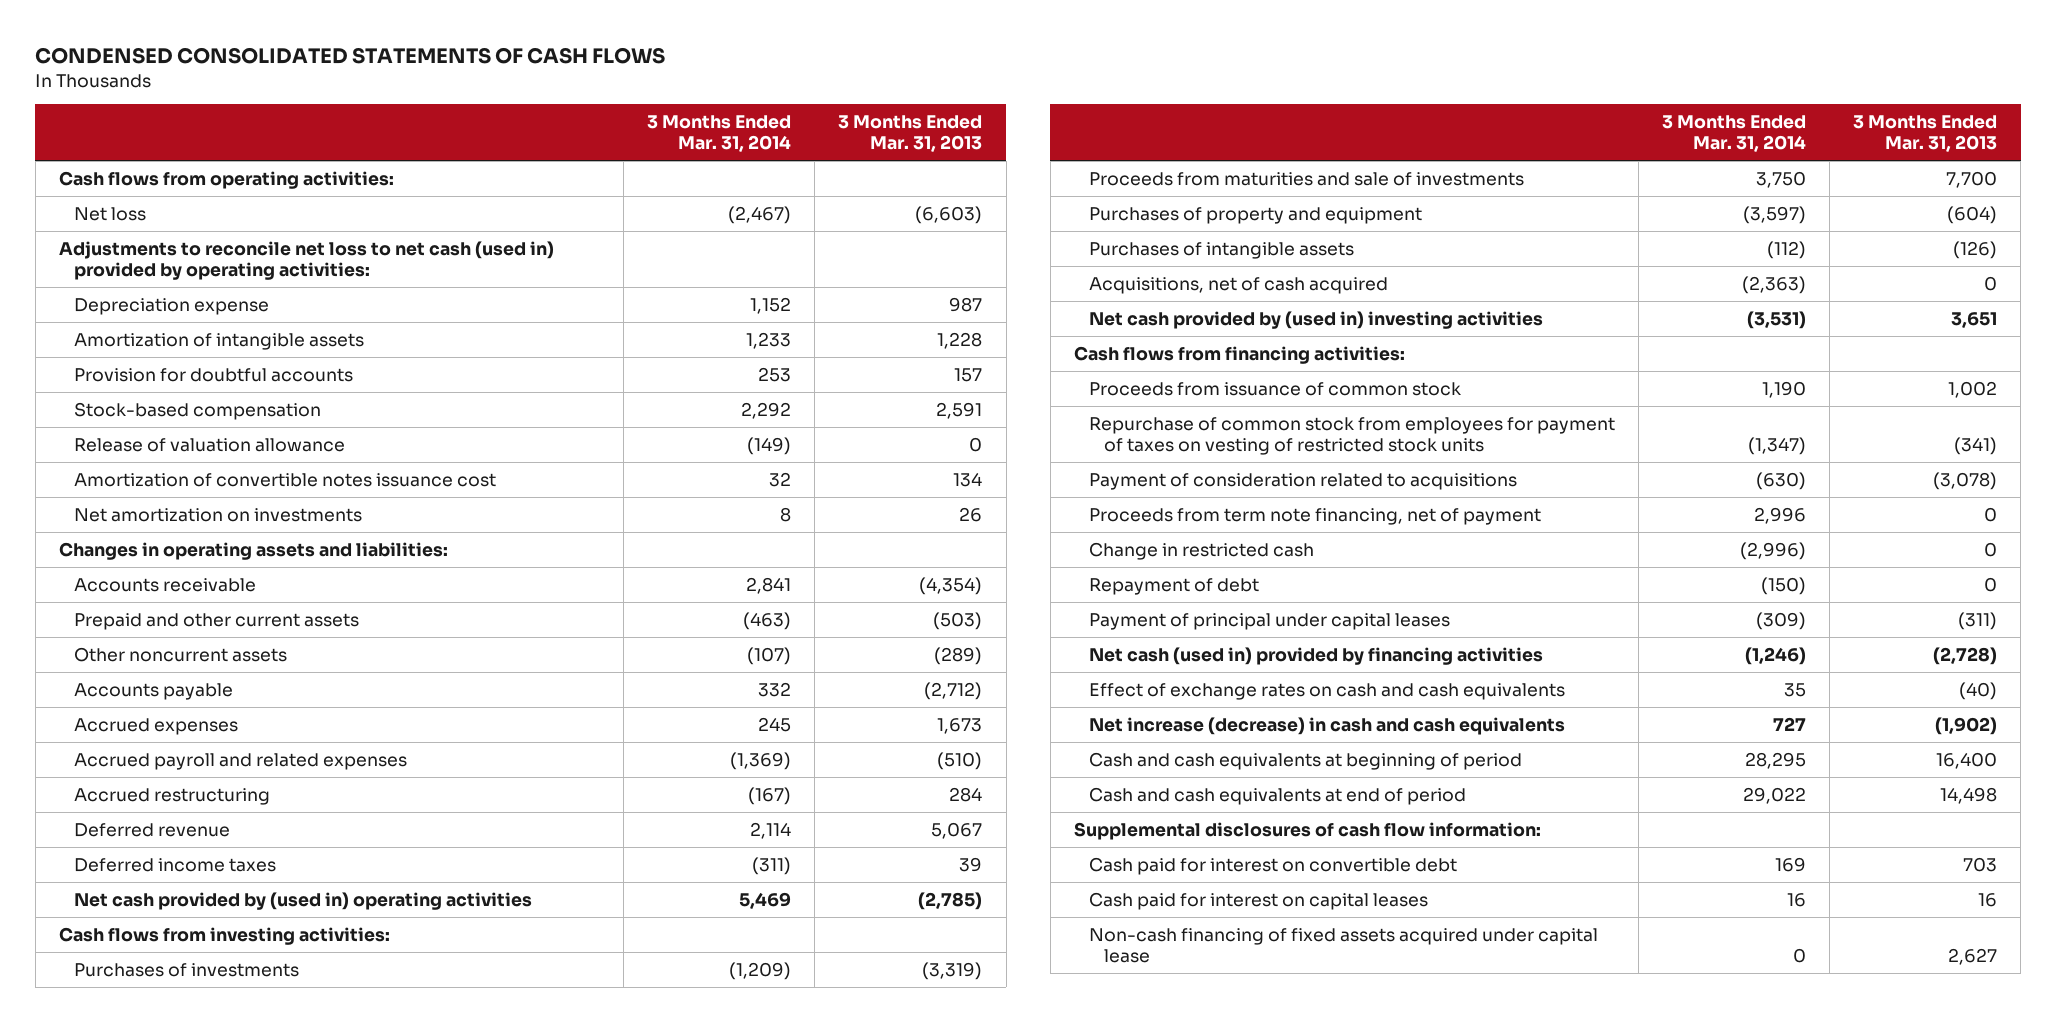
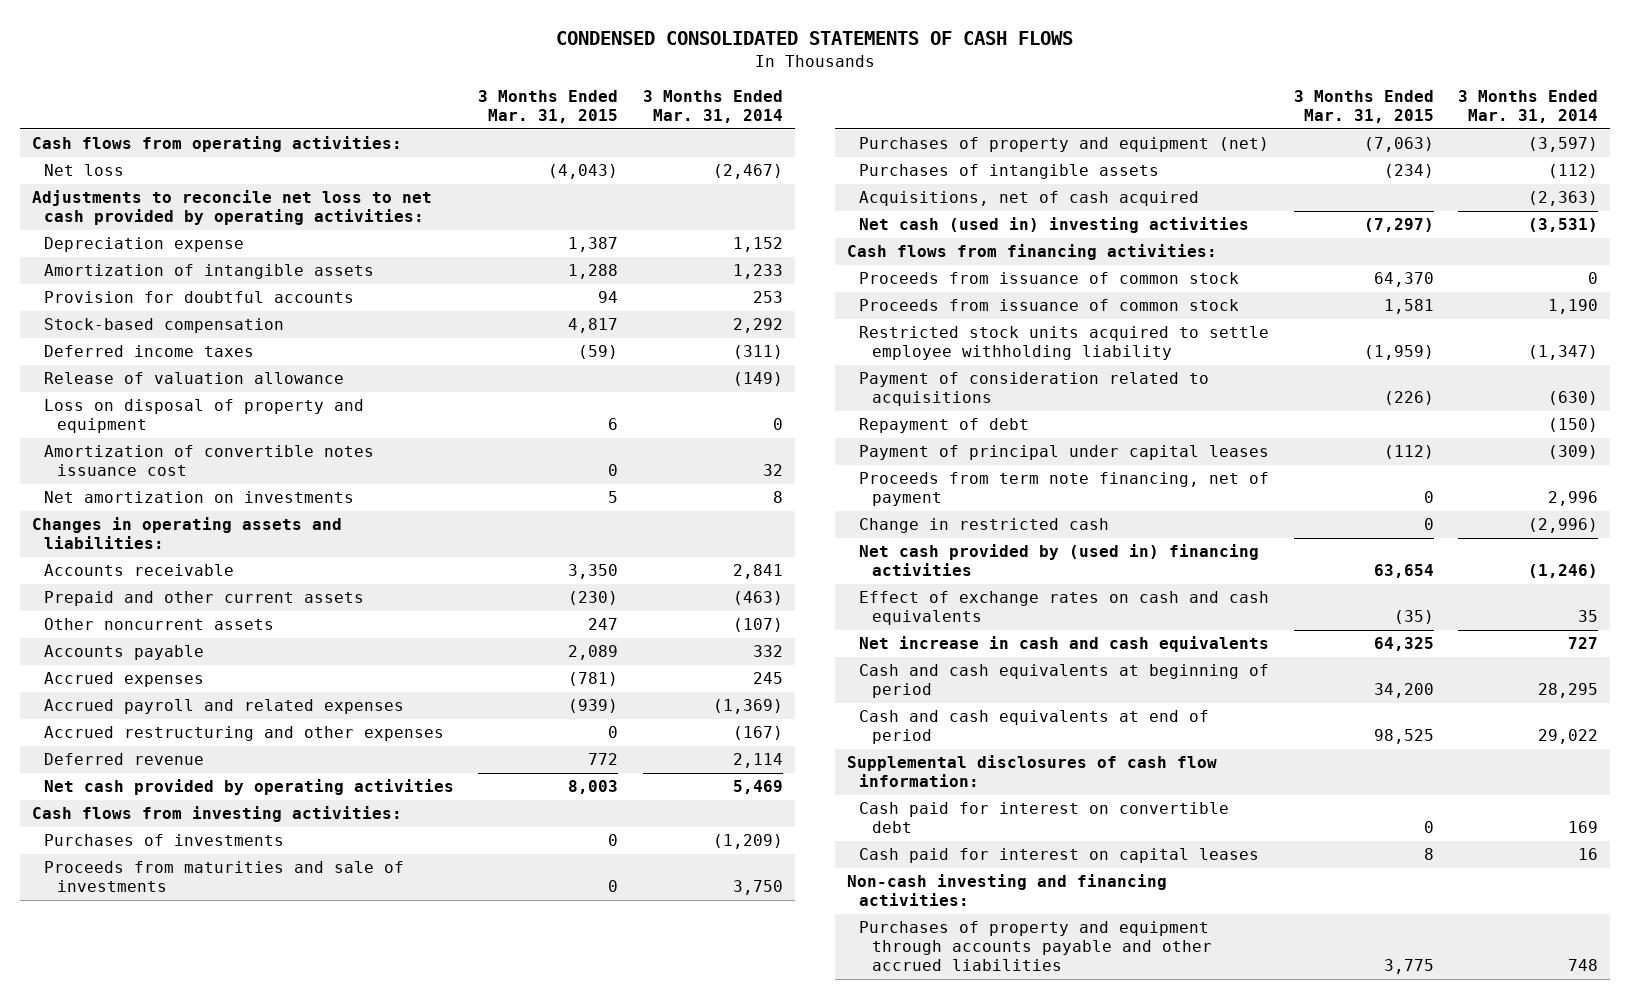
[838,114,983,153] 3 Months Ended Mar. 31, 2013 -> none
none -> [478,90,619,124] 3 Months Ended Mar. 31, 2015
[58,240,554,281] Adjustments to reconcile net loss to net cash (used in) provided by operating activities: -> [31,190,432,226] Adjustments to reconcile net loss to net cash provided by operating activities:
[74,857,277,872] Deferred income taxes -> [44,345,255,358] Deferred income taxes
none -> [44,399,365,434] Loss on disposal of property and equipment
[74,787,271,805] Accrued restructuring -> [44,726,445,742] Accrued restructuring and other expenses
[74,891,533,910] Net cash provided by (used in) operating activities -> [44,779,455,796] Net cash provided by operating activities
[1088,206,1422,224] Purchases of property and equipment -> [859,137,1270,153] Purchases of property and equipment (net)
[1088,310,1543,329] Net cash provided by (used in) investing activities -> [859,217,1250,234] Net cash (used in) investing activities
none -> [859,272,1240,285] Proceeds from issuance of common stock
[1088,416,1615,456] Repurchase of common stock from employees for payment of taxes on vesting of restricted stock units -> [859,326,1270,361] Restricted stock units acquired to settle employee withholding liability
[1088,507,1541,525] Proceeds from term note financing, net of payment -> [859,472,1270,507] Proceeds from term note financing, net of payment
[1088,541,1314,560] Change in restricted cash -> [859,518,1110,534] Change in restricted cash
[1088,646,1543,665] Net cash (used in) provided by financing activities -> [859,544,1260,577] Net cash provided by (used in) financing activities
[1088,716,1565,735] Net increase (decrease) in cash and cash equivalents -> [859,636,1270,653] Net increase in cash and cash equivalents
[1088,927,1598,964] Non-cash financing of fixed assets acquired under capital lease -> none
none -> [847,874,1168,907] Non-cash investing and financing activities:
none -> [859,921,1212,972] Purchases of property and equipment through accounts payable and other accrued liabilities

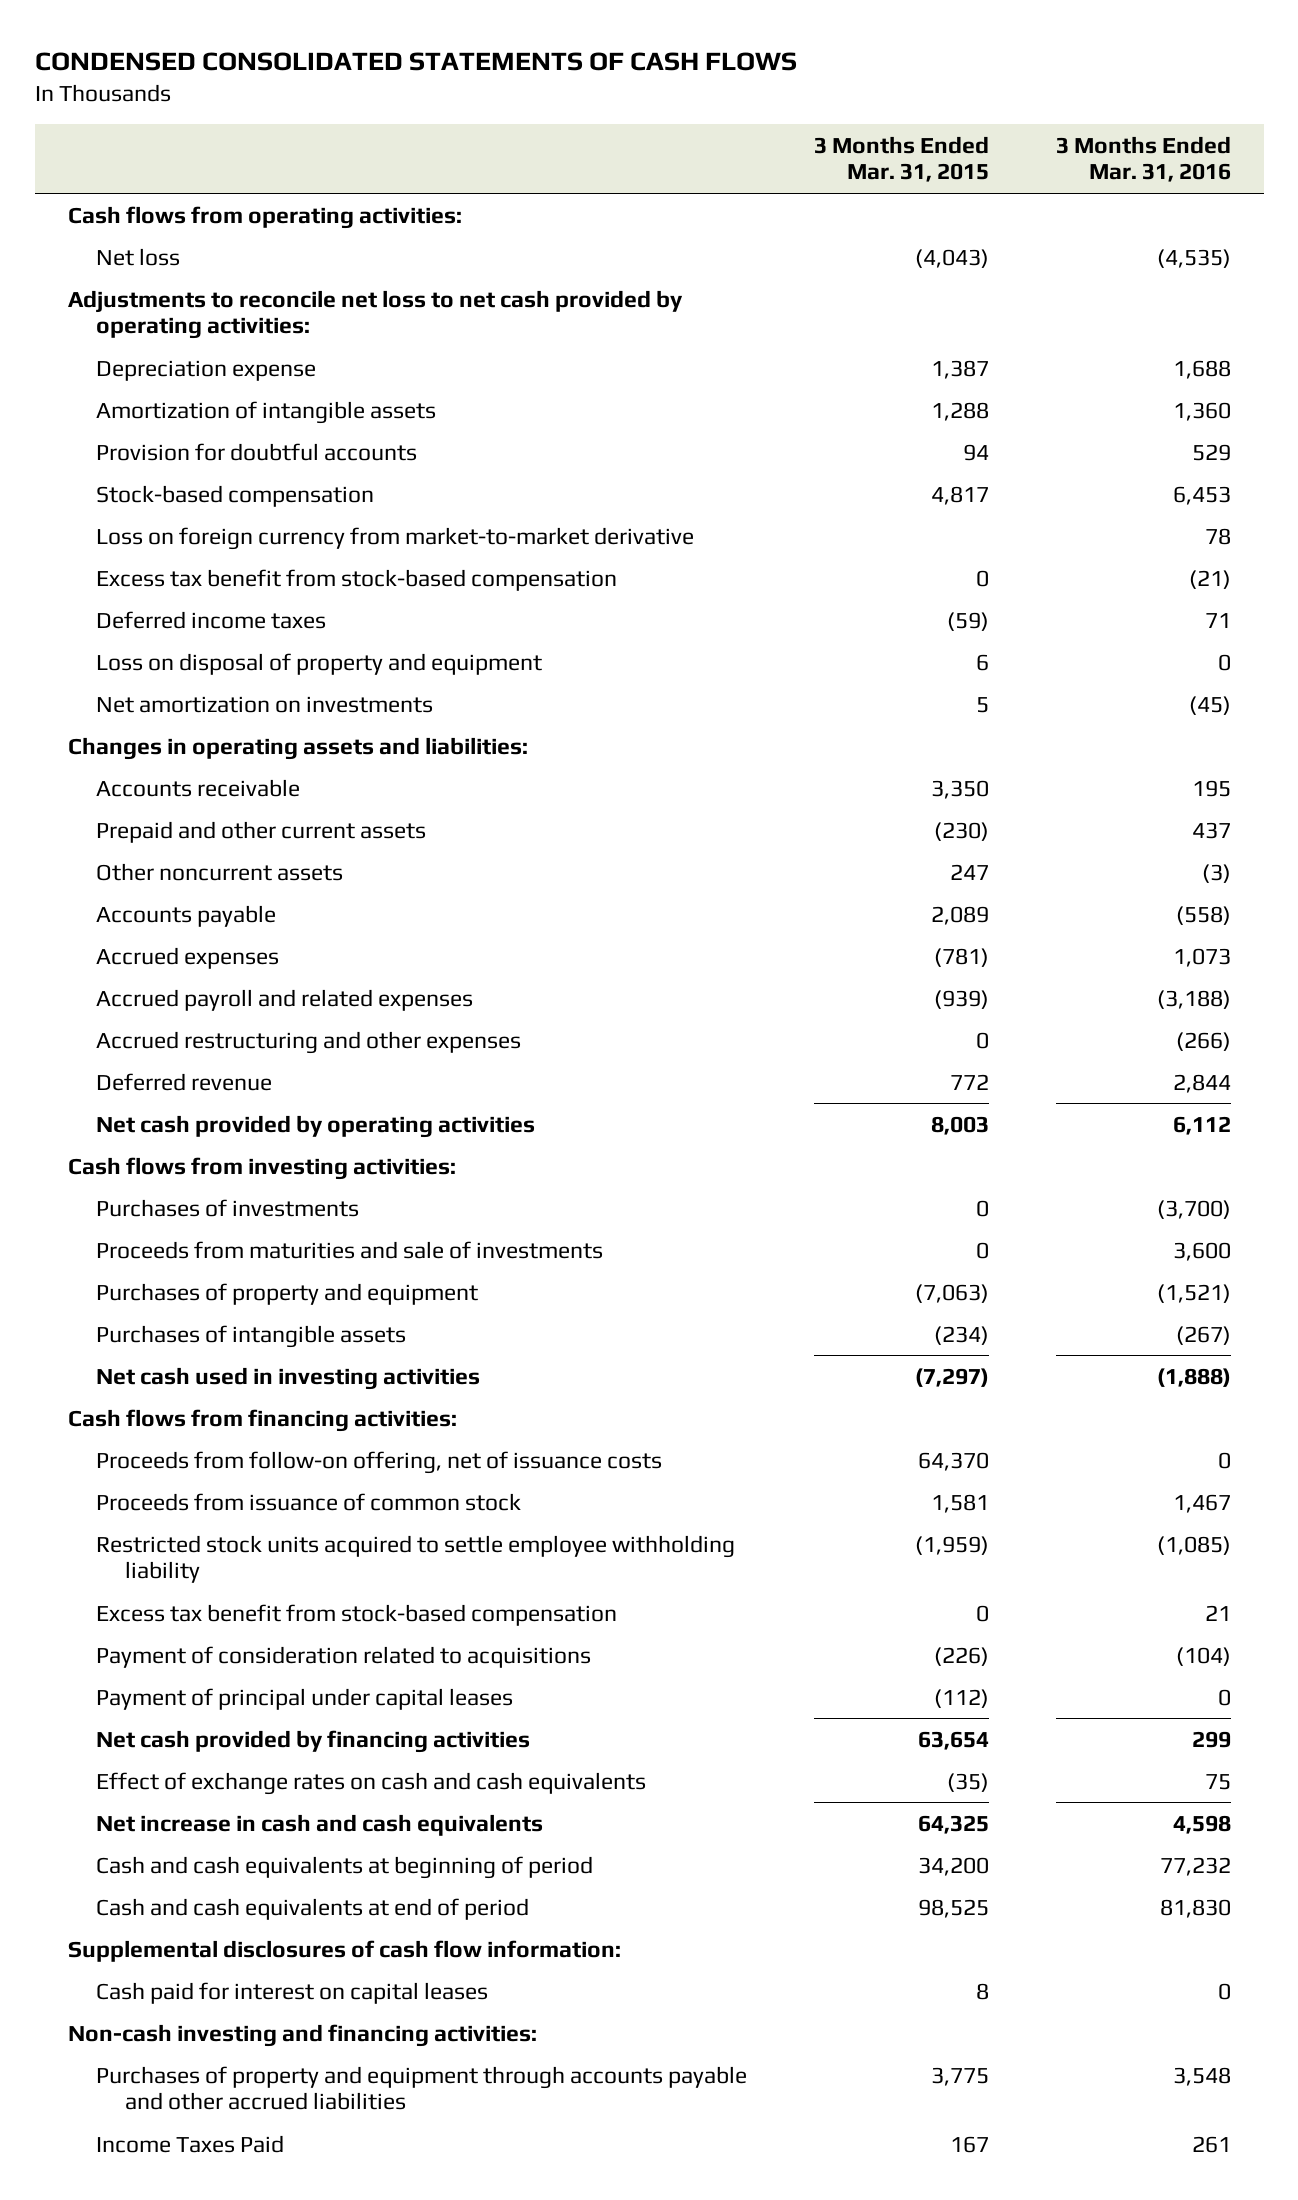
[642,90,783,124] 3 Months Ended Mar. 31, 2014 -> none
none -> [1055,135,1231,183] 3 Months Ended Mar. 31, 2016
none -> [96,526,695,550] Loss on foreign currency from market-to-market derivative
none -> [96,568,618,591] Excess tax benefit from stock-based compensation
[44,372,345,385] Release of valuation allowance -> none
[44,445,375,477] Amortization of convertible notes issuance cost -> none
[859,137,1270,153] Purchases of property and equipment (net) -> [96,1282,479,1305] Purchases of property and equipment
[859,191,1200,207] Acquisitions, net of cash acquired -> none
[859,217,1250,234] Net cash (used in) investing activities -> [96,1366,481,1390] Net cash used in investing activities
[859,272,1240,285] Proceeds from issuance of common stock -> [96,1450,663,1474] Proceeds from follow-on offering, net of issuance costs
none -> [96,1603,618,1626] Excess tax benefit from stock-based compensation
[859,418,1030,434] Repayment of debt -> none
[859,472,1270,507] Proceeds from term note financing, net of payment -> none
[859,518,1110,534] Change in restricted cash -> none
[859,544,1260,577] Net cash provided by (used in) financing activities -> [96,1729,531,1753] Net cash provided by financing activities
[859,802,1230,834] Cash paid for interest on convertible debt -> none
none -> [96,2134,285,2153] Income Taxes Paid

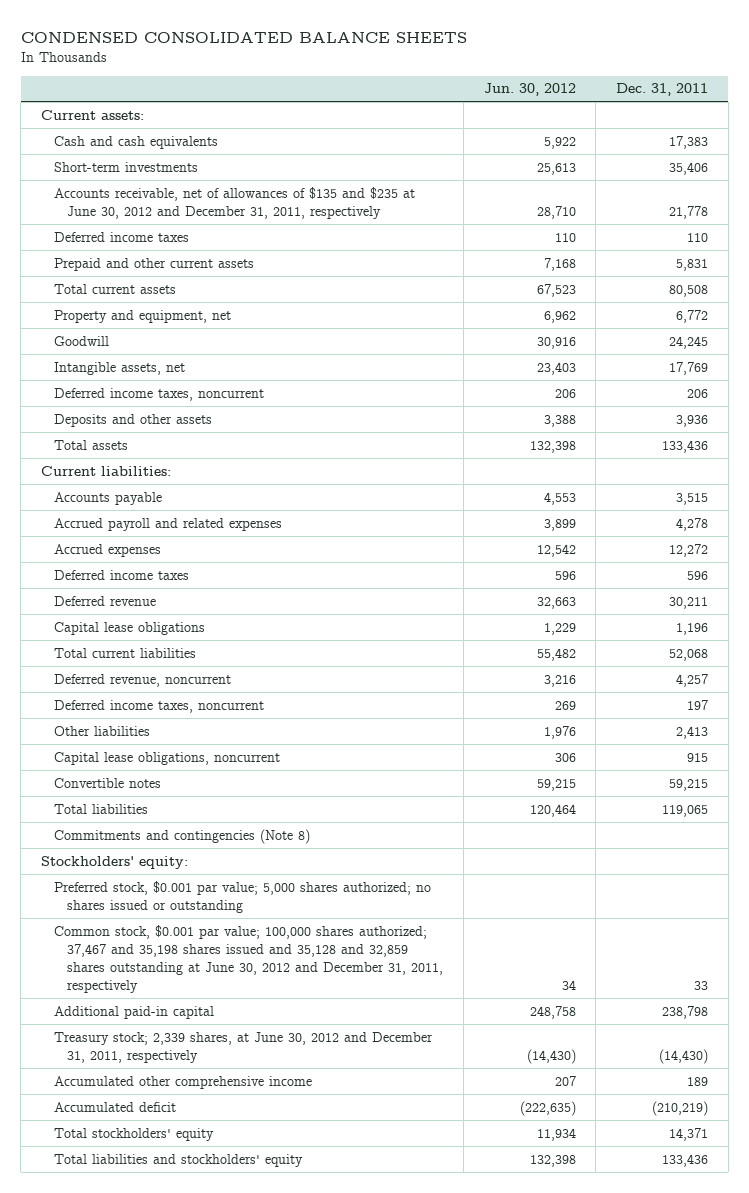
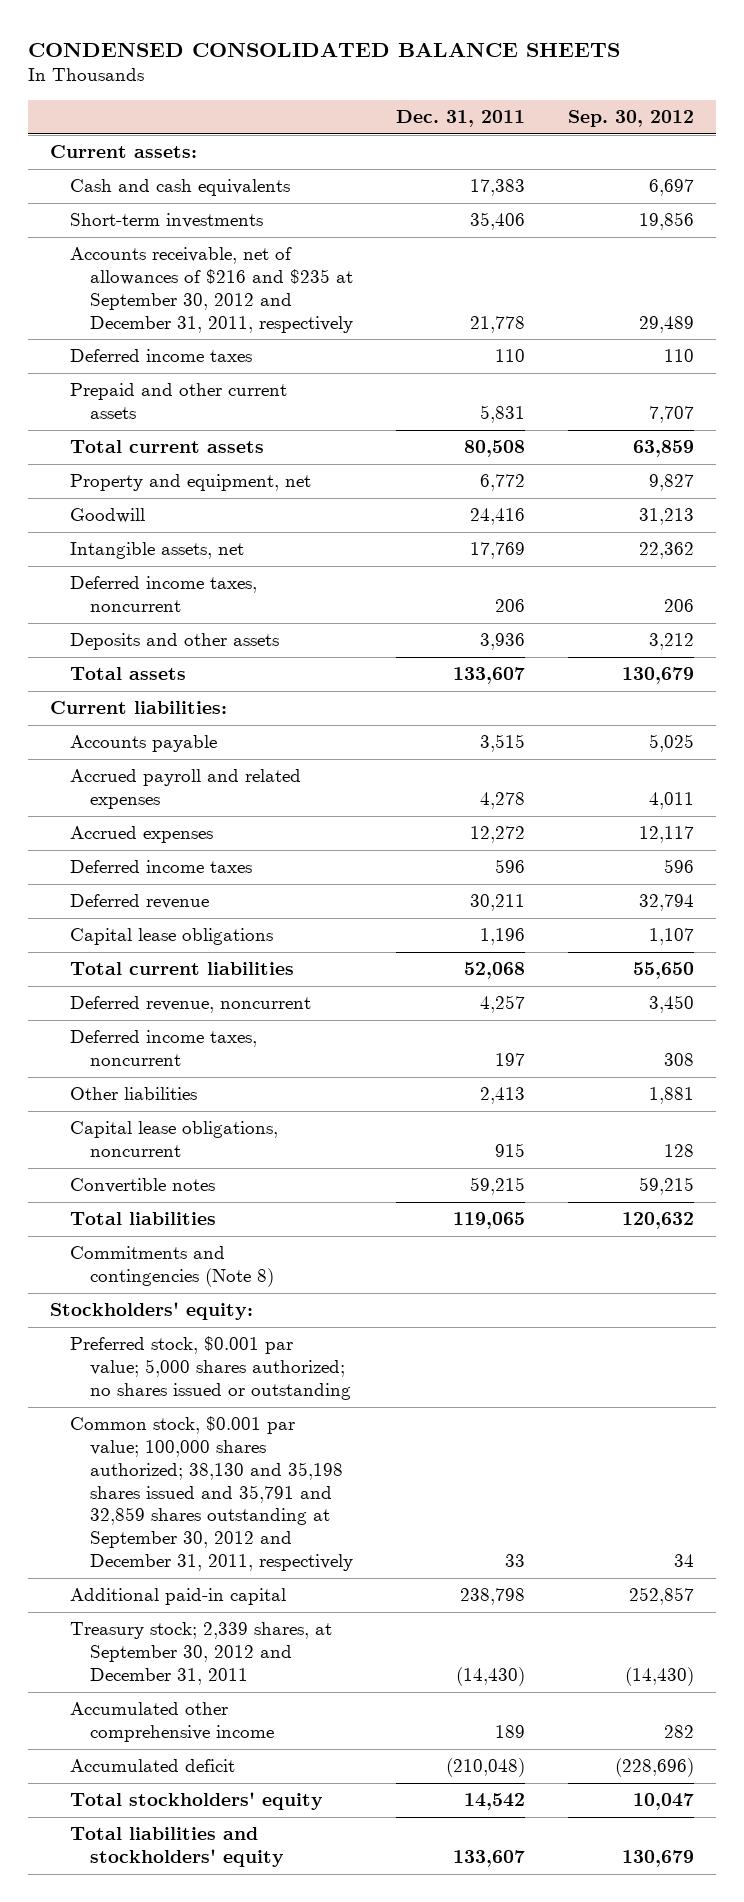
[483,83,576,97] Jun. 30, 2012 -> none
none -> [568,110,695,128] Sep. 30, 2012
[54,186,416,219] Accounts receivable, net of allowances of $135 and $235 at June 30, 2012 and December 31, 2011, respectively -> [69,247,353,333] Accounts receivable, net of allowances of $216 and $235 at September 30, 2012 and December 31, 2011, respectively
[669,335,709,349] 24,245 -> [469,508,525,526] 24,416
[662,439,709,453] 133,436 -> [452,667,525,685] 133,607
[54,924,444,994] Common stock, $0.001 par value; 100,000 shares authorized; 37,467 and 35,198 shares issued and 35,128 and 32,859 shares outstanding at June 30, 2012 and December 31, 2011, respectively -> [69,1416,353,1572] Common stock, $0.001 par value; 100,000 shares authorized; 38,130 and 35,198 shares issued and 35,791 and 32,859 shares outstanding at September 30, 2012 and December 31, 2011, respectively
[54,1031,434,1063] Treasury stock; 2,339 shares, at June 30, 2012 and December 31, 2011, respectively -> [69,1622,332,1685] Treasury stock; 2,339 shares, at September 30, 2012 and December 31, 2011
[652,1100,709,1116] (210,219) -> [445,1758,525,1778] (210,048)
[669,1127,709,1141] 14,371 -> [463,1793,525,1811] 14,542
[662,1153,709,1167] 133,436 -> [452,1850,525,1868] 133,607

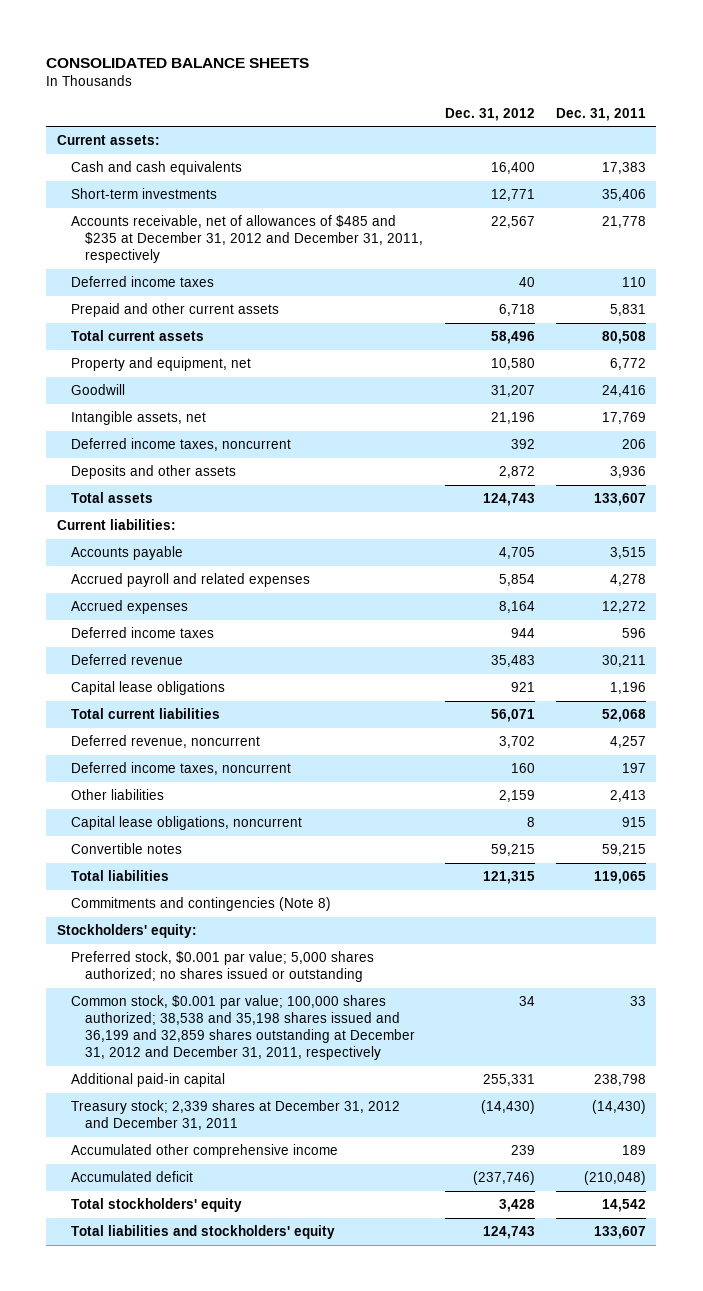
[28,41,621,57] CONDENSED CONSOLIDATED BALANCE SHEETS -> [46,57,310,68] CONSOLIDATED BALANCE SHEETS
[568,110,695,128] Sep. 30, 2012 -> none
none -> [444,107,535,121] Dec. 31, 2012
[69,247,353,333] Accounts receivable, net of allowances of $216 and $235 at September 30, 2012 and December 31, 2011, respectively -> [71,215,424,264] Accounts receivable, net of allowances of $485 and $235 at December 31, 2012 and December 31, 2011, respectively
[69,1416,353,1572] Common stock, $0.001 par value; 100,000 shares authorized; 38,130 and 35,198 shares issued and 35,791 and 32,859 shares outstanding at September 30, 2012 and December 31, 2011, respectively -> [71,995,416,1061] Common stock, $0.001 par value; 100,000 shares authorized; 38,538 and 35,198 shares issued and 36,199 and 32,859 shares outstanding at December 31, 2012 and December 31, 2011, respectively
[69,1622,332,1685] Treasury stock; 2,339 shares, at September 30, 2012 and December 31, 2011 -> [71,1100,401,1131] Treasury stock; 2,339 shares at December 31, 2012 and December 31, 2011

